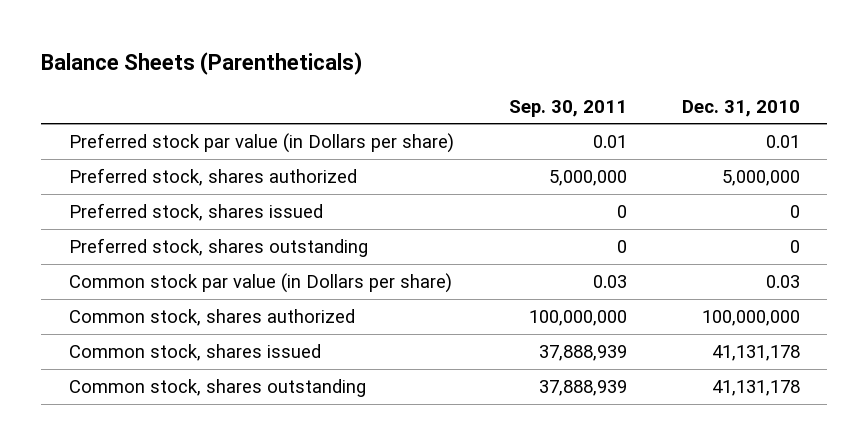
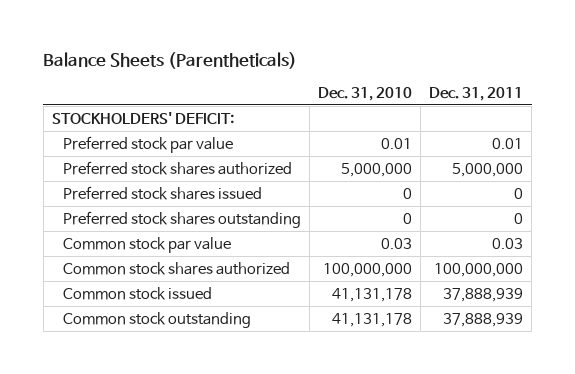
[508,99,627,117] Sep. 30, 2011 -> none
none -> [429,86,524,101] Dec. 31, 2011
none -> [51,111,234,124] STOCKHOLDERS' DEFICIT:
[68,133,454,154] Preferred stock par value (in Dollars per share) -> [62,135,233,153] Preferred stock par value
[68,168,357,187] Preferred stock, shares authorized -> [62,160,292,175] Preferred stock shares authorized
[68,203,323,222] Preferred stock, shares issued -> [62,185,262,200] Preferred stock shares issued
[68,238,368,258] Preferred stock, shares outstanding -> [62,210,301,228] Preferred stock shares outstanding
[68,273,452,294] Common stock par value (in Dollars per share) -> [62,236,231,253] Common stock par value
[68,309,355,327] Common stock, shares authorized -> [62,261,290,275] Common stock shares authorized
[68,344,321,362] Common stock, shares issued -> [62,286,212,300] Common stock issued
[68,379,366,398] Common stock, shares outstanding -> [62,311,251,328] Common stock outstanding

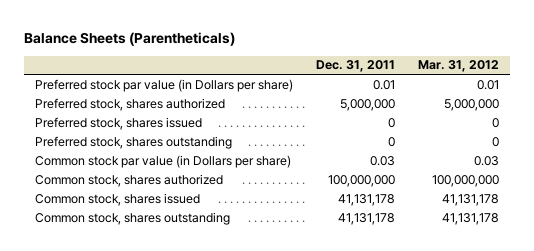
[318,86,413,101] Dec. 31, 2010 -> none
none -> [418,60,500,73] Mar. 31, 2012
[51,111,234,124] STOCKHOLDERS' DEFICIT: -> none
[62,135,233,153] Preferred stock par value -> [35,78,294,92] Preferred stock par value (in Dollars per share)
[62,160,292,175] Preferred stock shares authorized -> [35,97,226,111] Preferred stock, shares authorized
[62,185,262,200] Preferred stock shares issued -> [35,116,203,130] Preferred stock, shares issued
[62,210,301,228] Preferred stock shares outstanding -> [35,135,233,149] Preferred stock, shares outstanding
[62,236,231,253] Common stock par value -> [35,154,292,168] Common stock par value (in Dollars per share)
[62,261,290,275] Common stock shares authorized -> [35,173,224,187] Common stock, shares authorized
[62,286,212,300] Common stock issued -> [35,192,201,206] Common stock, shares issued
[443,287,524,302] 37,888,939 -> [338,193,396,206] 41,131,178
[62,311,251,328] Common stock outstanding -> [35,211,231,225] Common stock, shares outstanding
[443,312,524,327] 37,888,939 -> [338,212,396,225] 41,131,178

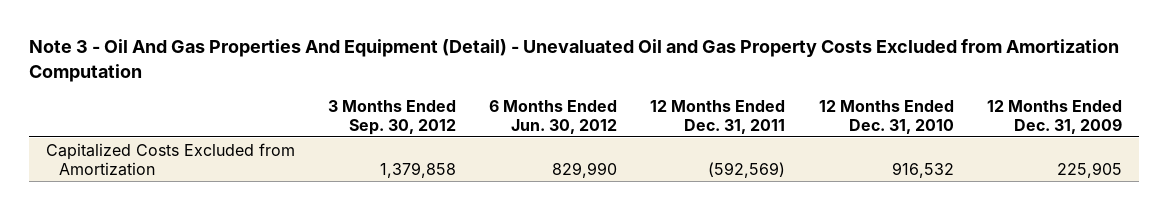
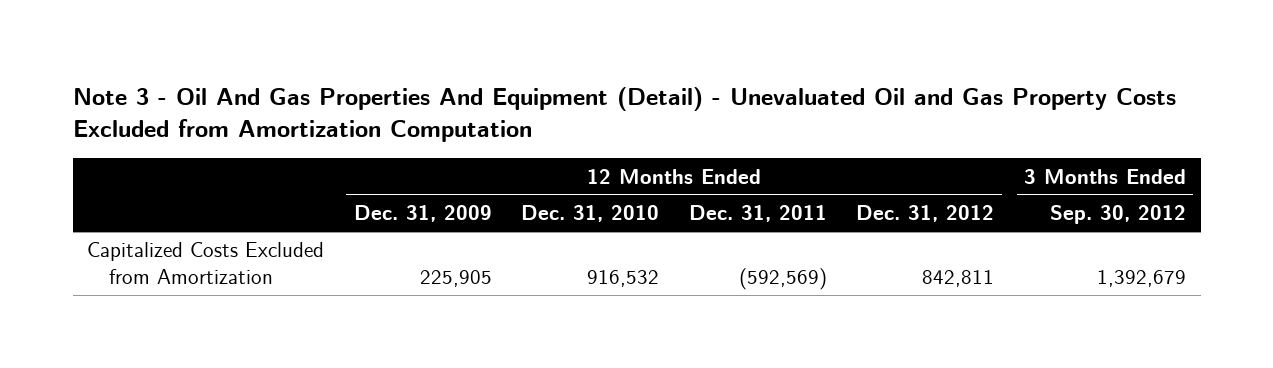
[489,99,618,134] 6 Months Ended Jun. 30, 2012 -> none
none -> [856,205,995,223] Dec. 31, 2012
[379,161,456,178] 1,379,858 -> [1096,270,1186,288] 1,392,679

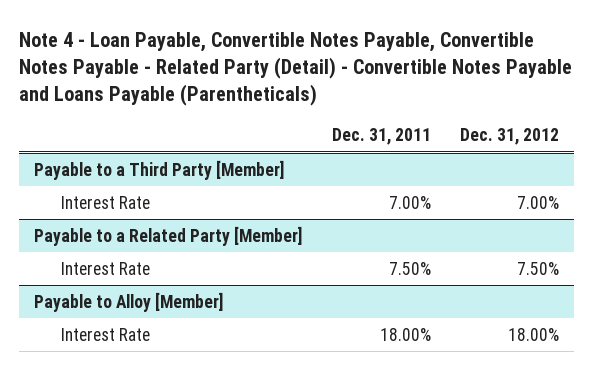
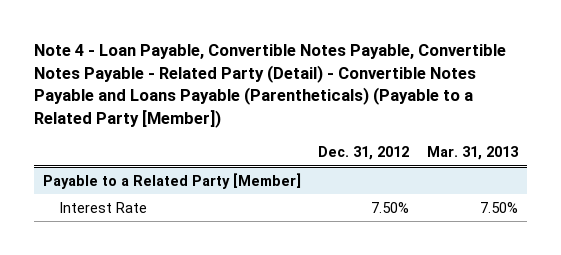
[19,31,573,107] Note 4 - Loan Payable, Convertible Notes Payable, Convertible Notes Payable - Related Party (Detail) - Convertible Notes Payable and Loans Payable (Parentheticals) -> [33,44,506,128] Note 4 - Loan Payable, Convertible Notes Payable, Convertible Notes Payable - Related Party (Detail) - Convertible Notes Payable and Loans Payable (Parentheticals) (Payable to a Related Party [Member])
[331,128,431,146] Dec. 31, 2011 -> none
none -> [426,146,519,161] Mar. 31, 2013
[34,159,285,180] Payable to a Third Party [Member] -> none
[61,195,151,209] Interest Rate -> none
[34,291,224,312] Payable to Alloy [Member] -> none
[61,327,151,341] Interest Rate -> none

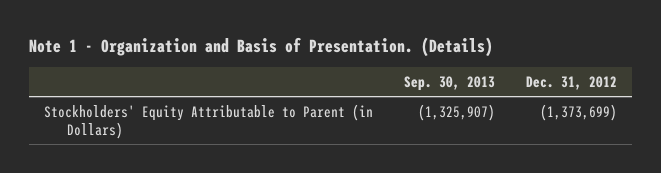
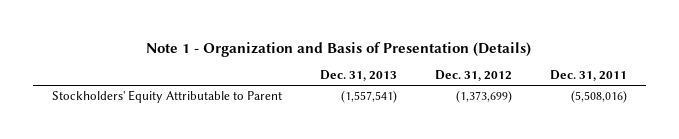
[28,37,493,58] Note 1 - Organization and Basis of Presentation. (Details) -> [146,41,532,57] Note 1 - Organization and Basis of Presentation (Details)
[403,76,495,92] Sep. 30, 2013 -> none
none -> [319,70,397,82] Dec. 31, 2013
none -> [550,70,628,82] Dec. 31, 2011
[44,103,374,140] Stockholders' Equity Attributable to Parent (in Dollars) -> [51,90,282,104] Stockholders' Equity Attributable to Parent

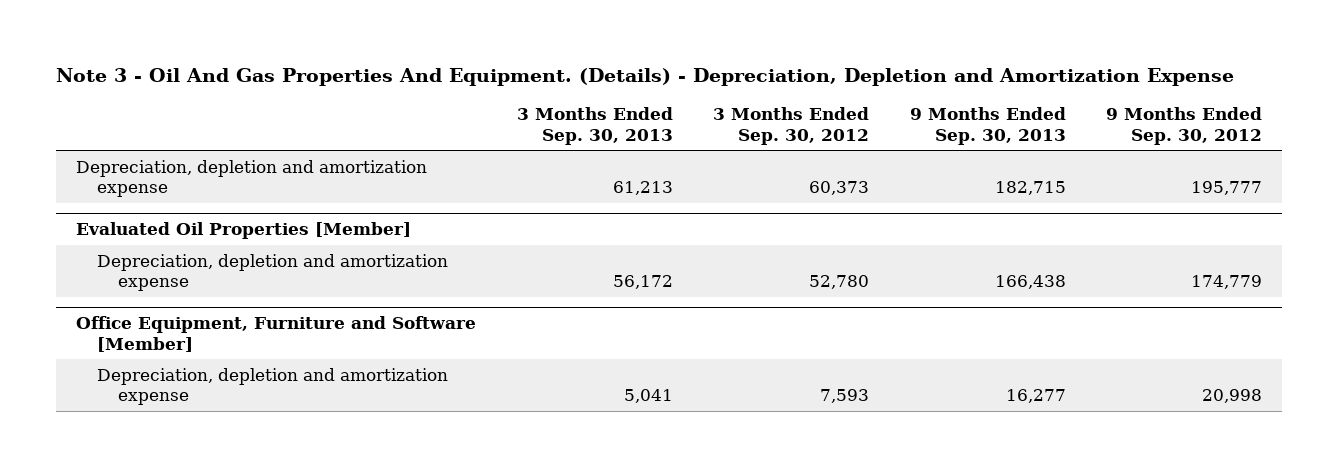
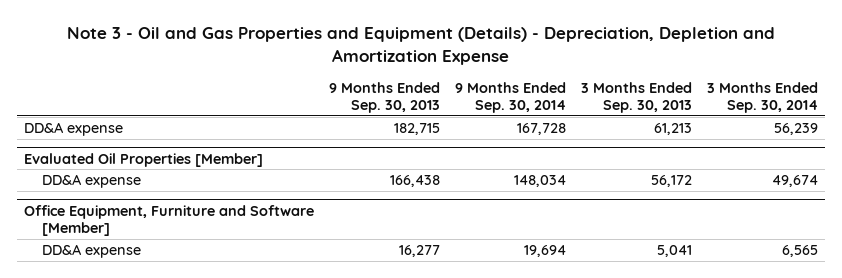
[56,67,1235,86] Note 3 - Oil And Gas Properties And Equipment. (Details) - Depreciation, Depletion and Amortization Expense -> [66,27,775,66] Note 3 - Oil and Gas Properties and Equipment (Details) - Depreciation, Depletion and Amortization Expense
[713,107,870,145] 3 Months Ended Sep. 30, 2012 -> none
[1106,107,1263,145] 9 Months Ended Sep. 30, 2012 -> none
none -> [454,81,566,114] 9 Months Ended Sep. 30, 2014
none -> [706,81,818,114] 3 Months Ended Sep. 30, 2014
[76,159,428,198] Depreciation, depletion and amortization expense -> [23,122,123,137] DD&A expense
[97,253,449,292] Depreciation, depletion and amortization expense -> [42,174,142,189] DD&A expense
[97,367,449,406] Depreciation, depletion and amortization expense -> [42,244,142,259] DD&A expense

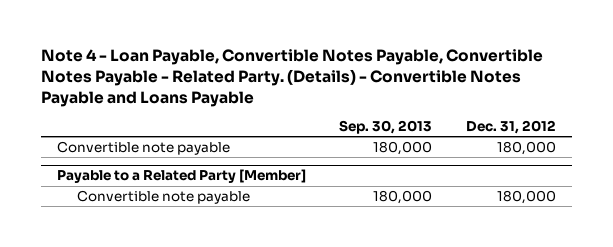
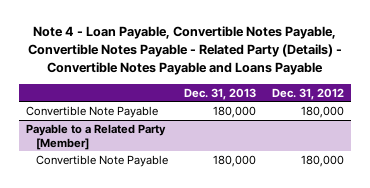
[40,49,543,107] Note 4 - Loan Payable, Convertible Notes Payable, Convertible Notes Payable - Related Party. (Details) - Convertible Notes Payable and Loans Payable -> [27,26,342,76] Note 4 - Loan Payable, Convertible Notes Payable, Convertible Notes Payable - Related Party (Details) - Convertible Notes Payable and Loans Payable
[339,119,433,134] Sep. 30, 2013 -> none
none -> [183,87,256,100] Dec. 31, 2013
[57,140,231,155] Convertible note payable -> [26,105,159,118] Convertible Note Payable
[76,189,250,204] Convertible note payable -> [36,154,169,167] Convertible Note Payable

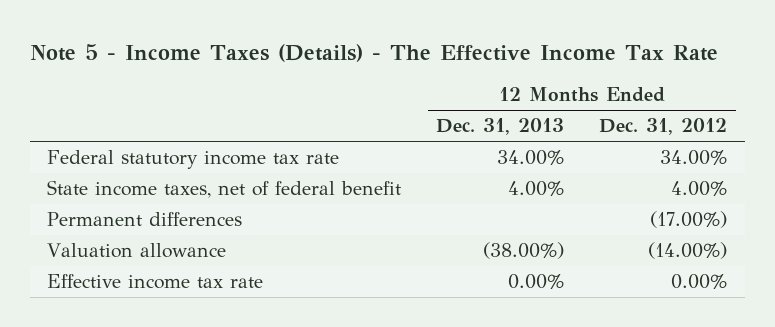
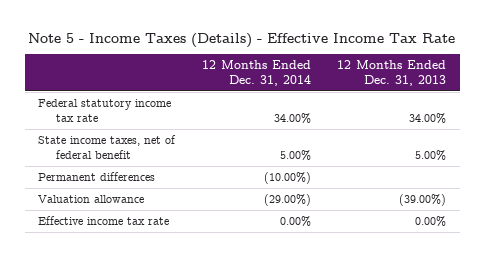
[29,43,718,62] Note 5 - Income Taxes (Details) - The Effective Income Tax Rate -> [28,32,456,48] Note 5 - Income Taxes (Details) - Effective Income Tax Rate
[599,118,728,136] Dec. 31, 2012 -> none
none -> [201,60,311,87] 12 Months Ended Dec. 31, 2014
[508,181,565,197] 4.00% -> [415,149,447,161] 5.00%
[483,242,565,260] (38.00%) -> [399,193,447,206] (39.00%)

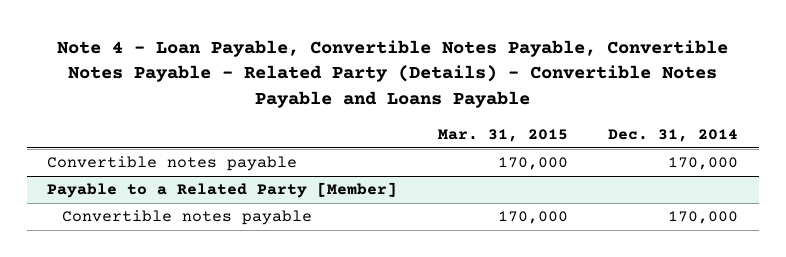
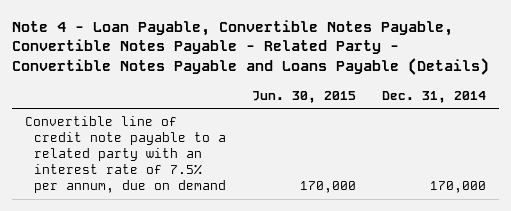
[56,39,728,108] Note 4 - Loan Payable, Convertible Notes Payable, Convertible Notes Payable - Related Party (Details) - Convertible Notes Payable and Loans Payable -> [12,19,490,75] Note 4 - Loan Payable, Convertible Notes Payable, Convertible Notes Payable - Related Party - Convertible Notes Payable and Loans Payable (Details)
[437,128,568,142] Mar. 31, 2015 -> none
none -> [252,91,357,104] Jun. 30, 2015
[47,182,398,199] Payable to a Related Party [Member] -> none
[62,210,313,226] Convertible notes payable -> none
[47,156,298,172] Convertible notes payable -> [24,116,227,194] Convertible line of credit note payable to a related party with an interest rate of 7.5% per annum, due on demand

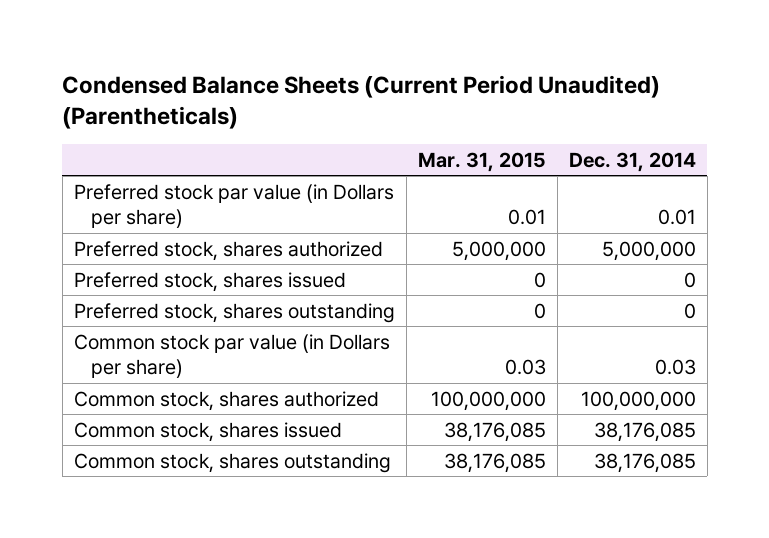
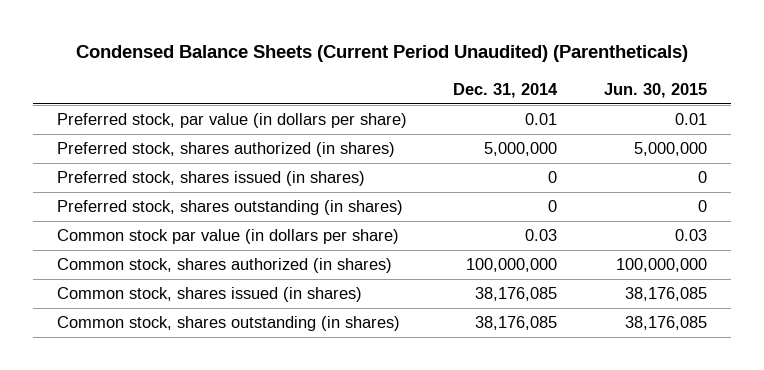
[417,151,546,172] Mar. 31, 2015 -> none
none -> [604,82,708,98] Jun. 30, 2015
[73,183,394,229] Preferred stock par value (in Dollars per share) -> [56,113,407,129] Preferred stock, par value (in dollars per share)
[73,240,383,261] Preferred stock, shares authorized -> [56,142,395,158] Preferred stock, shares authorized (in shares)
[73,271,346,292] Preferred stock, shares issued -> [56,171,365,187] Preferred stock, shares issued (in shares)
[73,302,395,323] Preferred stock, shares outstanding -> [56,200,403,216] Preferred stock, shares outstanding (in shares)
[73,333,390,379] Common stock par value (in Dollars per share) -> [56,229,399,245] Common stock par value (in dollars per share)
[73,390,379,411] Common stock, shares authorized -> [56,258,392,274] Common stock, shares authorized (in shares)
[73,421,342,442] Common stock, shares issued -> [56,287,362,303] Common stock, shares issued (in shares)
[73,452,391,473] Common stock, shares outstanding -> [56,316,400,332] Common stock, shares outstanding (in shares)

